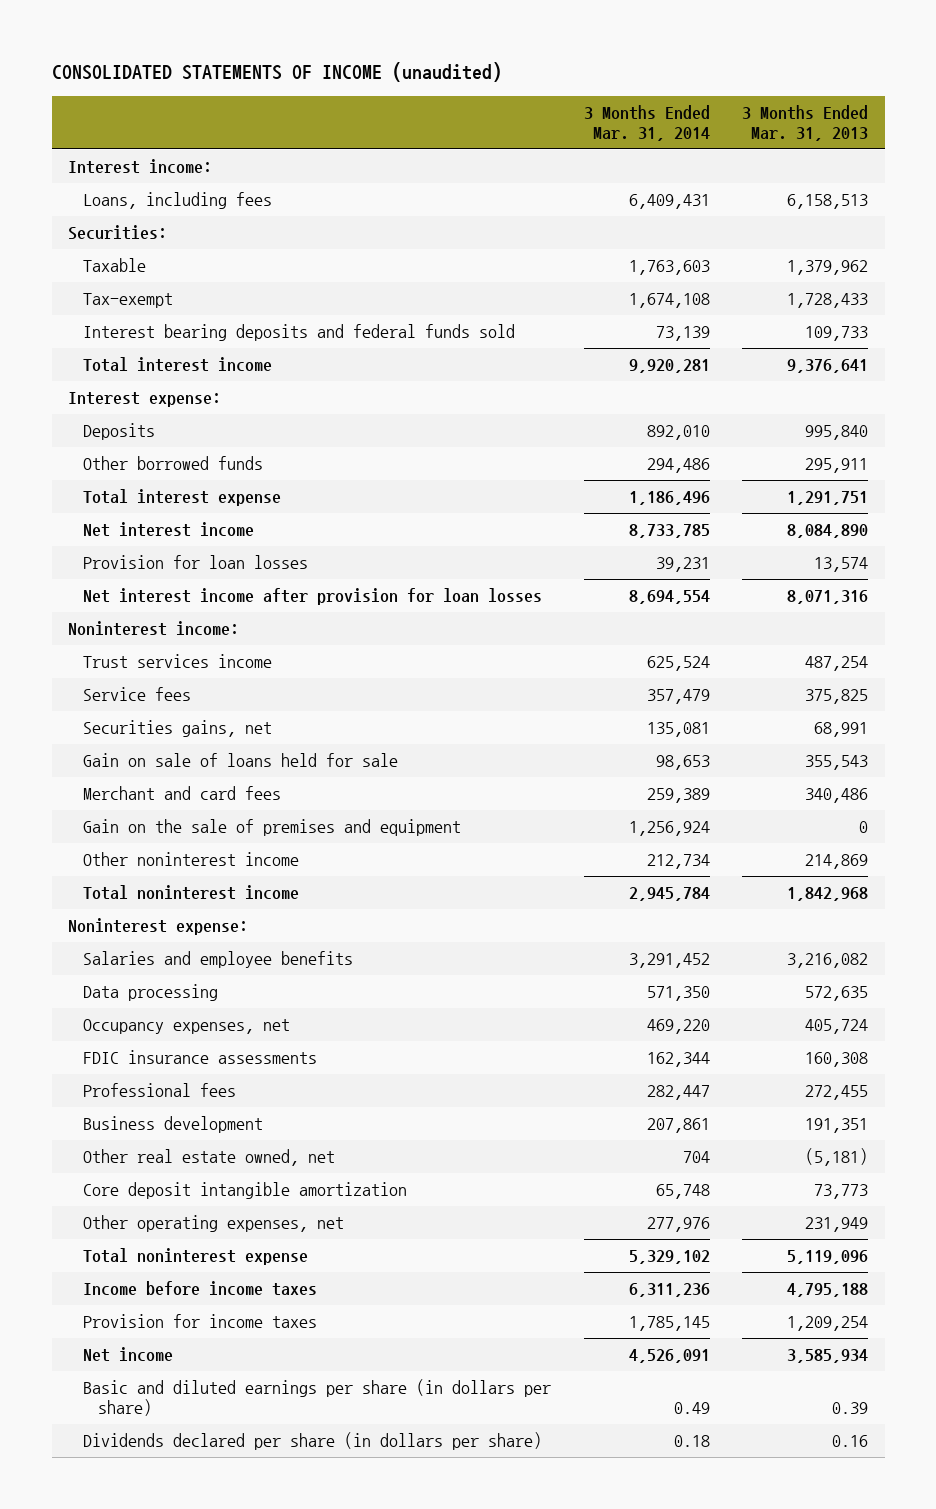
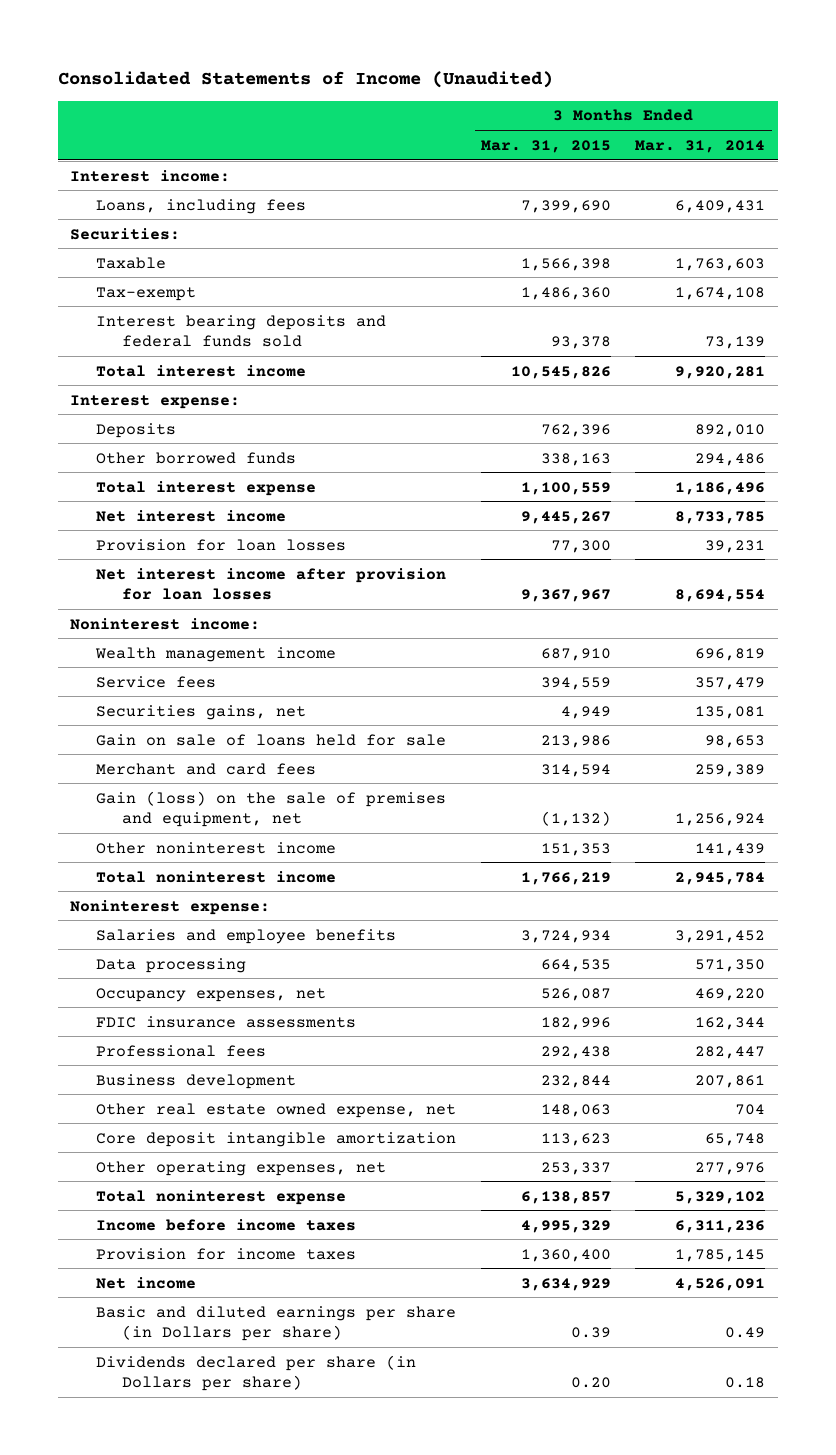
[51,62,502,83] CONSOLIDATED STATEMENTS OF INCOME (unaudited) -> [57,70,553,88] Consolidated Statements of Income (Unaudited)
[742,104,869,141] 3 Months Ended Mar. 31, 2013 -> none
none -> [480,139,611,153] Mar. 31, 2015
[83,653,273,668] Trust services income -> [95,646,337,662] Wealth management income
[646,655,710,671] 625,524 -> [695,647,766,661] 696,819
[83,818,462,836] Gain on the sale of premises and equipment -> [96,790,447,828] Gain (loss) on the sale of premises and equipment, net
[646,853,710,869] 212,734 -> [695,842,766,856] 141,439
[83,1148,336,1166] Other real estate owned, net -> [96,1102,457,1118] Other real estate owned expense, net
[83,1378,552,1417] Basic and diluted earnings per share (in dollars per share) -> [96,1305,457,1342] Basic and diluted earnings per share (in Dollars per share)
[83,1431,543,1450] Dividends declared per share (in dollars per share) -> [96,1354,417,1392] Dividends declared per share (in Dollars per share)

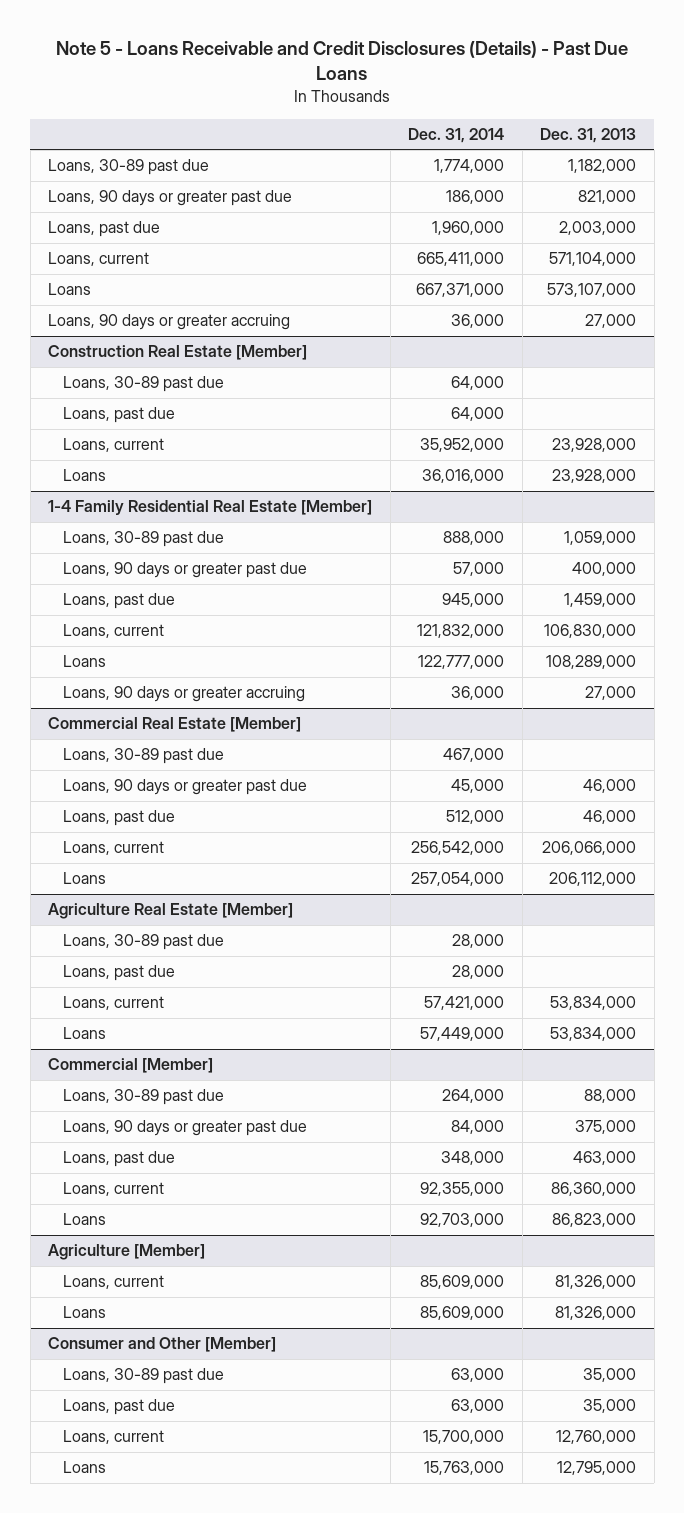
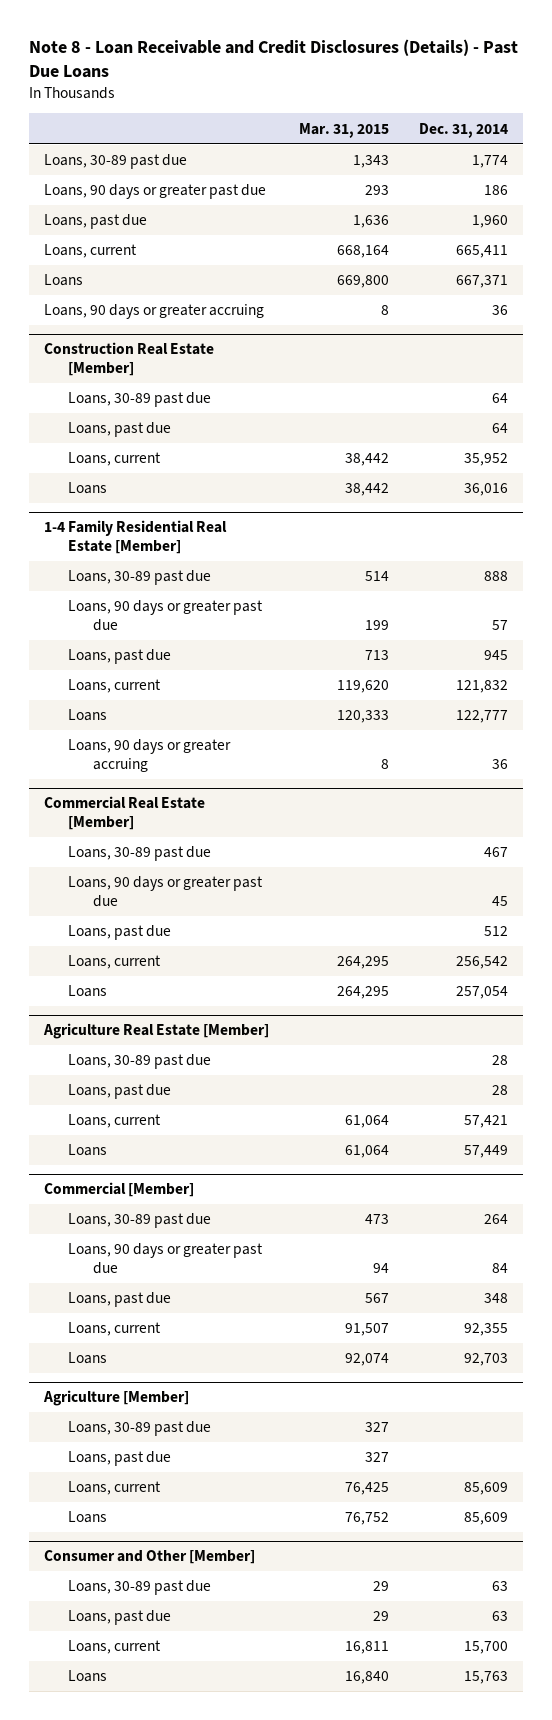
[56,41,629,81] Note 5 - Loans Receivable and Credit Disclosures (Details) - Past Due Loans -> [29,39,519,79] Note 8 - Loan Receivable and Credit Disclosures (Details) - Past Due Loans
[540,127,637,143] Dec. 31, 2013 -> none
none -> [298,122,389,138] Mar. 31, 2015
[434,159,505,174] 1,774,000 -> [471,155,508,169] 1,774
[446,190,505,205] 186,000 -> [483,185,508,196] 186
[432,221,505,236] 1,960,000 -> [471,215,508,229] 1,960
[417,252,505,267] 665,411,000 -> [455,245,508,259] 665,411
[416,283,505,298] 667,371,000 -> [455,275,508,289] 667,371
[451,314,505,329] 36,000 -> [491,305,508,316] 36
[451,376,505,391] 64,000 -> [491,393,508,404] 64
[451,407,505,422] 64,000 -> [491,423,508,434] 64
[420,438,505,453] 35,952,000 -> [463,453,508,467] 35,952
[422,469,505,484] 36,016,000 -> [463,483,508,497] 36,016
[443,531,505,546] 888,000 -> [483,571,508,582] 888
[453,562,505,577] 57,000 -> [491,619,508,630] 57
[442,593,505,608] 945,000 -> [483,650,508,661] 945
[417,624,505,639] 121,832,000 -> [455,680,508,694] 121,832
[418,655,505,670] 122,777,000 -> [455,710,508,724] 122,777
[451,686,505,701] 36,000 -> [491,758,508,769] 36
[443,748,505,763] 467,000 -> [483,847,508,858] 467
[451,779,505,794] 45,000 -> [491,895,508,906] 45
[446,810,505,825] 512,000 -> [483,926,508,937] 512
[411,841,505,856] 256,542,000 -> [455,956,508,970] 256,542
[411,872,505,887] 257,054,000 -> [455,986,508,1000] 257,054
[452,934,505,949] 28,000 -> [491,1055,508,1066] 28
[452,965,505,980] 28,000 -> [491,1085,508,1096] 28
[424,996,505,1011] 57,421,000 -> [463,1115,508,1129] 57,421
[420,1027,505,1042] 57,449,000 -> [463,1145,508,1159] 57,449
[442,1089,505,1104] 264,000 -> [483,1214,508,1225] 264
[451,1120,505,1135] 84,000 -> [491,1262,508,1273] 84
[441,1151,505,1166] 348,000 -> [483,1293,508,1304] 348
[420,1182,505,1197] 92,355,000 -> [463,1323,508,1337] 92,355
[420,1213,505,1228] 92,703,000 -> [463,1353,508,1367] 92,703
none -> [68,1421,212,1437] Loans, 30-89 past due
none -> [68,1451,172,1467] Loans, past due
[420,1275,505,1290] 85,609,000 -> [463,1482,508,1496] 85,609
[420,1306,505,1321] 85,609,000 -> [463,1512,508,1526] 85,609
[451,1368,505,1383] 63,000 -> [491,1581,508,1592] 63
[451,1399,505,1414] 63,000 -> [491,1611,508,1622] 63
[423,1430,505,1445] 15,700,000 -> [463,1641,508,1655] 15,700
[424,1461,505,1476] 15,763,000 -> [463,1671,508,1685] 15,763

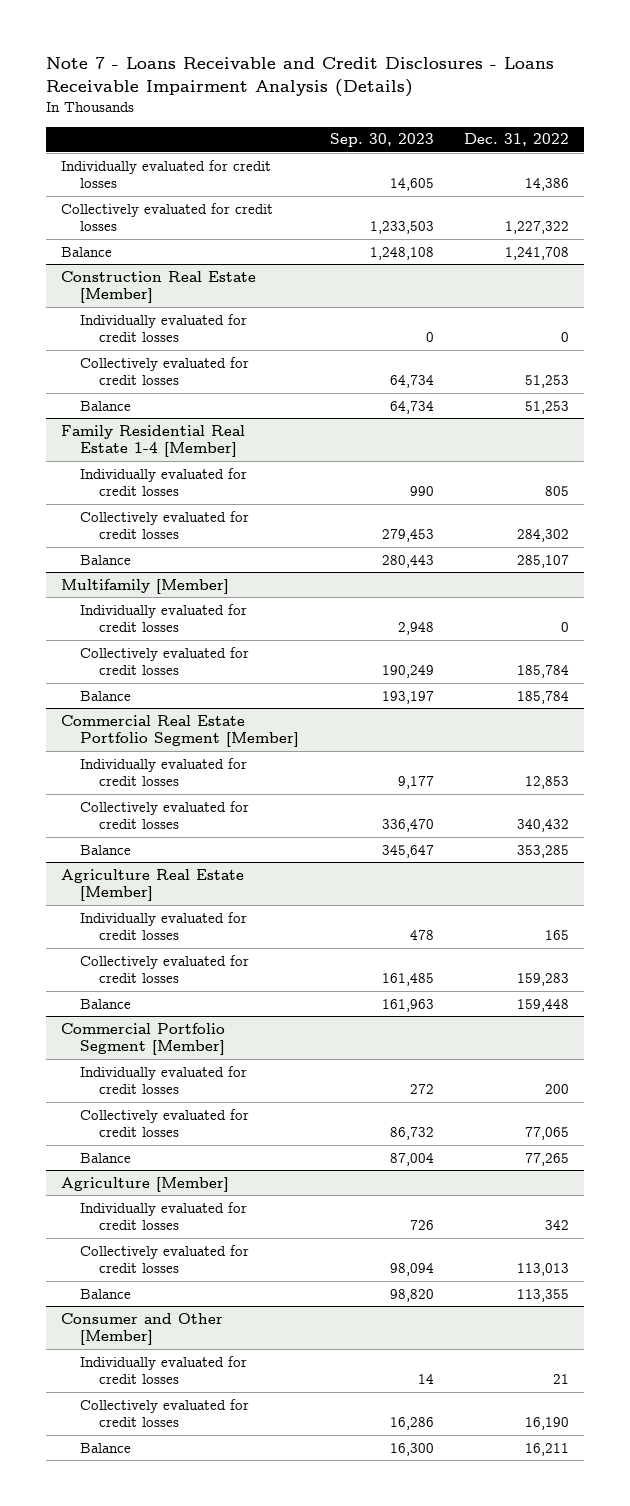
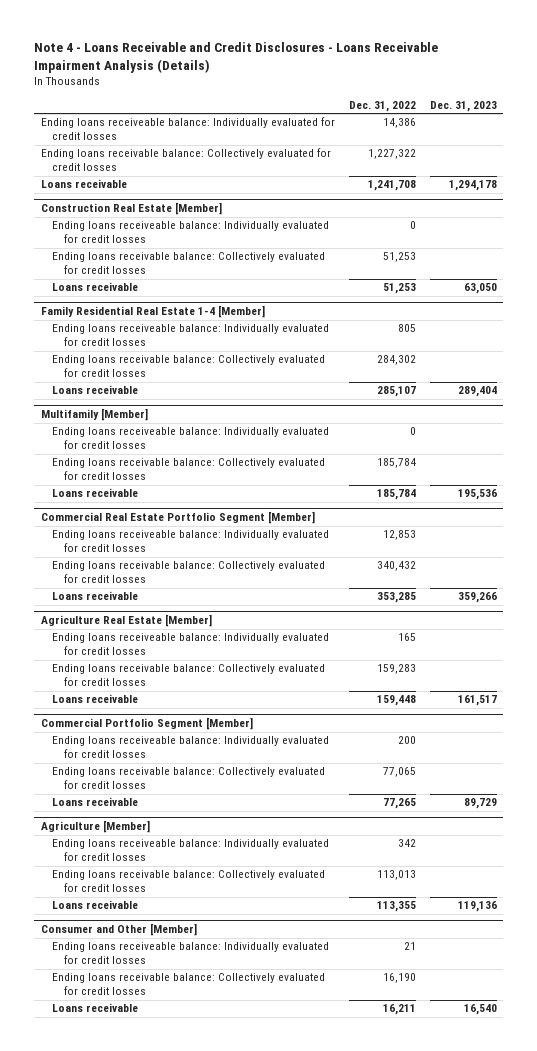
[46,56,555,97] Note 7 - Loans Receivable and Credit Disclosures - Loans Receivable Impairment Analysis (Details) -> [33,41,438,73] Note 4 - Loans Receivable and Credit Disclosures - Loans Receivable Impairment Analysis (Details)
[329,133,434,148] Sep. 30, 2023 -> none
none -> [429,101,497,113] Dec. 31, 2023
[61,159,272,189] Individually evaluated for credit losses -> [40,117,335,141] Ending loans receiveable balance: Individually evaluated for credit losses
[61,202,274,232] Collectively evaluated for credit losses -> [40,148,331,172] Ending loans receivable balance: Collectively evaluated for credit losses
[61,246,113,257] Balance -> [40,179,127,189] Loans receivable
[80,313,248,343] Individually evaluated for credit losses -> [52,221,330,244] Ending loans receiveable balance: Individually evaluated for credit losses
[80,356,250,386] Collectively evaluated for credit losses -> [52,252,326,275] Ending loans receivable balance: Collectively evaluated for credit losses
[80,400,132,411] Balance -> [52,282,139,292] Loans receivable
[80,467,248,497] Individually evaluated for credit losses -> [52,324,330,347] Ending loans receiveable balance: Individually evaluated for credit losses
[80,510,250,540] Collectively evaluated for credit losses -> [52,355,326,378] Ending loans receivable balance: Collectively evaluated for credit losses
[80,554,132,565] Balance -> [52,385,139,395] Loans receivable
[80,603,248,633] Individually evaluated for credit losses -> [52,427,330,450] Ending loans receiveable balance: Individually evaluated for credit losses
[80,646,250,676] Collectively evaluated for credit losses -> [52,458,326,481] Ending loans receivable balance: Collectively evaluated for credit losses
[80,690,132,701] Balance -> [52,488,139,498] Loans receivable
[80,757,248,787] Individually evaluated for credit losses -> [52,530,330,553] Ending loans receiveable balance: Individually evaluated for credit losses
[80,800,250,830] Collectively evaluated for credit losses -> [52,561,326,584] Ending loans receivable balance: Collectively evaluated for credit losses
[80,844,132,855] Balance -> [52,591,139,601] Loans receivable
[80,911,248,941] Individually evaluated for credit losses -> [52,633,330,656] Ending loans receiveable balance: Individually evaluated for credit losses
[80,954,250,984] Collectively evaluated for credit losses -> [52,664,326,687] Ending loans receivable balance: Collectively evaluated for credit losses
[80,998,132,1009] Balance -> [52,694,139,704] Loans receivable
[80,1065,248,1095] Individually evaluated for credit losses -> [52,736,330,759] Ending loans receiveable balance: Individually evaluated for credit losses
[80,1108,250,1138] Collectively evaluated for credit losses -> [52,767,326,790] Ending loans receivable balance: Collectively evaluated for credit losses
[80,1152,132,1163] Balance -> [52,797,139,807] Loans receivable
[80,1201,248,1231] Individually evaluated for credit losses -> [52,839,330,862] Ending loans receiveable balance: Individually evaluated for credit losses
[80,1244,250,1274] Collectively evaluated for credit losses -> [52,870,326,893] Ending loans receivable balance: Collectively evaluated for credit losses
[80,1288,132,1299] Balance -> [52,900,139,910] Loans receivable
[80,1355,248,1385] Individually evaluated for credit losses -> [52,942,330,965] Ending loans receiveable balance: Individually evaluated for credit losses
[80,1398,250,1428] Collectively evaluated for credit losses -> [52,973,326,996] Ending loans receivable balance: Collectively evaluated for credit losses
[80,1442,132,1453] Balance -> [52,1003,139,1013] Loans receivable

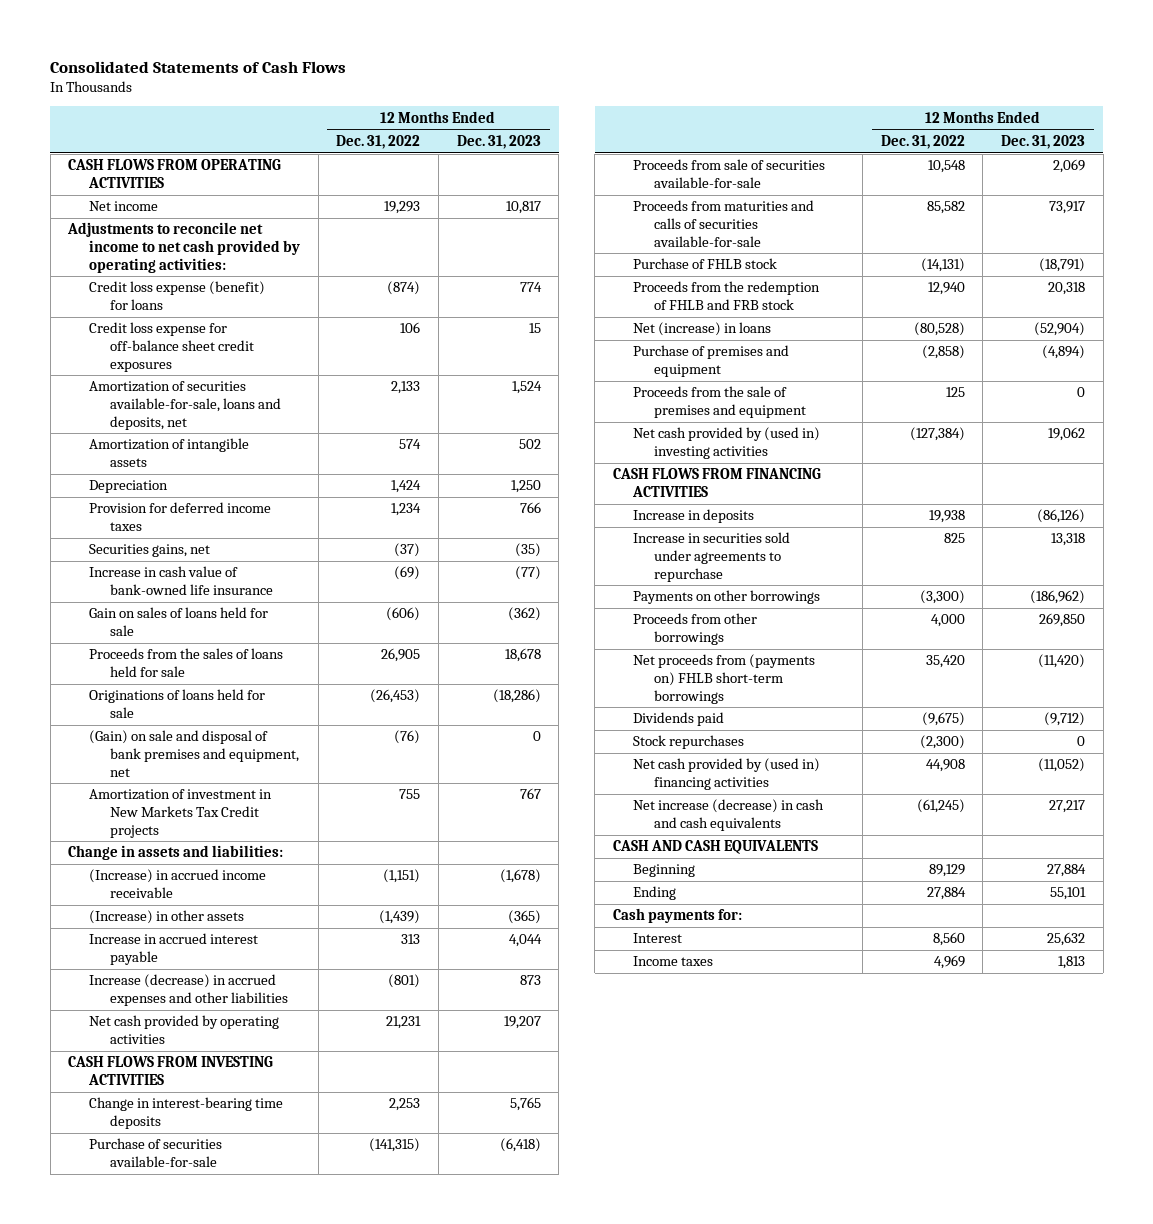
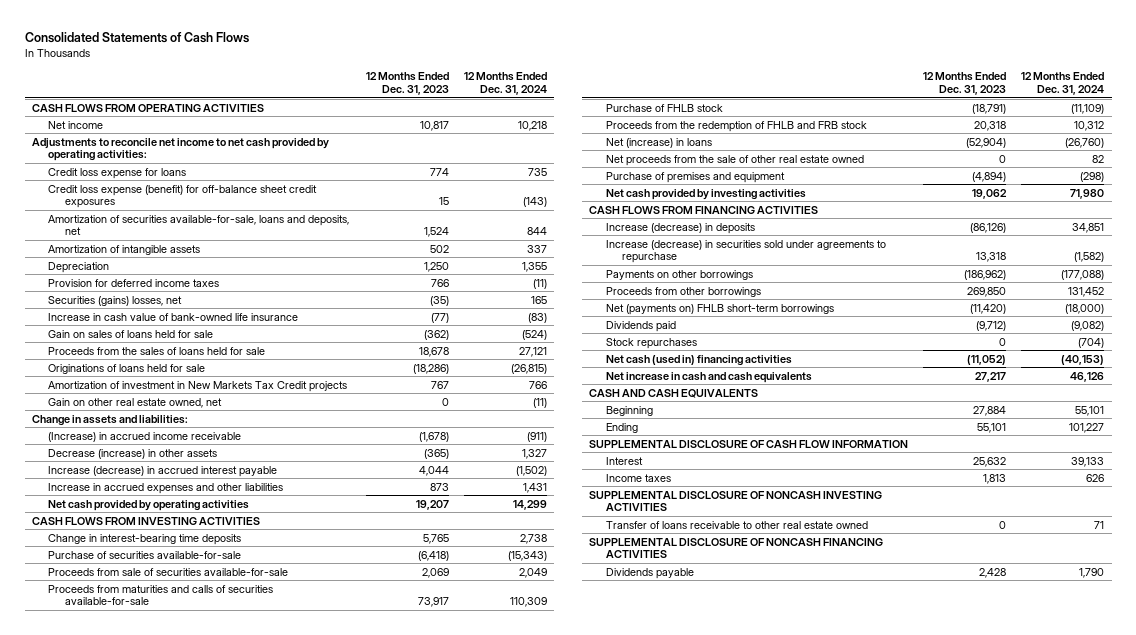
[336,134,421,149] Dec. 31, 2022 -> none
none -> [463,72,547,96] 12 Months Ended Dec. 31, 2024
[89,281,266,311] Credit loss expense (benefit) for loans -> [48,167,187,179] Credit loss expense for loans
[89,322,254,372] Credit loss expense for off-balance sheet credit exposures -> [48,184,318,209] Credit loss expense (benefit) for off-balance sheet credit exposures
[89,544,211,558] Securities gains, net -> [48,295,183,306] Securities (gains) losses, net
[89,730,299,777] (Gain) on sale and disposal of bank premises and equipment, net -> none
none -> [48,397,223,408] Gain on other real estate owned, net
[89,910,245,925] (Increase) in other assets -> [48,448,218,459] Decrease (increase) in other assets
[89,933,259,966] Increase in accrued interest payable -> [48,465,278,477] Increase (decrease) in accrued interest payable
[89,974,288,1007] Increase (decrease) in accrued expenses and other liabilities -> [48,482,284,494] Increase in accrued expenses and other liabilities
none -> [605,154,864,166] Net proceeds from the sale of other real estate owned
[633,386,807,419] Proceeds from the sale of premises and equipment -> none
[633,427,821,460] Net cash provided by (used in) investing activities -> [605,188,806,200] Net cash provided by investing activities
[633,509,755,524] Increase in deposits -> [605,222,755,234] Increase (decrease) in deposits
[633,532,791,582] Increase in securities sold under agreements to repurchase -> [605,239,886,264] Increase (decrease) in securities sold under agreements to repurchase
[633,654,816,704] Net proceeds from (payments on) FHLB short-term borrowings -> [605,303,834,315] Net (payments on) FHLB short-term borrowings
[633,758,821,791] Net cash provided by (used in) financing activities -> [605,354,792,366] Net cash (used in) financing activities
[633,799,825,832] Net increase (decrease) in cash and cash equivalents -> [605,371,812,383] Net increase in cash and cash equivalents
[612,908,742,924] Cash payments for: -> [589,439,909,448] SUPPLEMENTAL DISCLOSURE OF CASH FLOW INFORMATION
none -> [589,490,883,512] SUPPLEMENTAL DISCLOSURE OF NONCASH INVESTING ACTIVITIES
none -> [605,520,868,529] Transfer of loans receivable to other real estate owned
none -> [589,537,884,559] SUPPLEMENTAL DISCLOSURE OF NONCASH FINANCING ACTIVITIES
none -> [605,567,694,579] Dividends payable

